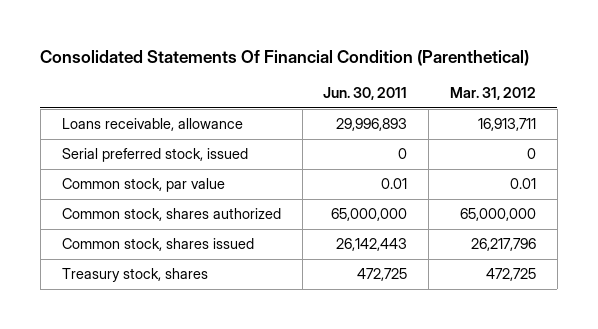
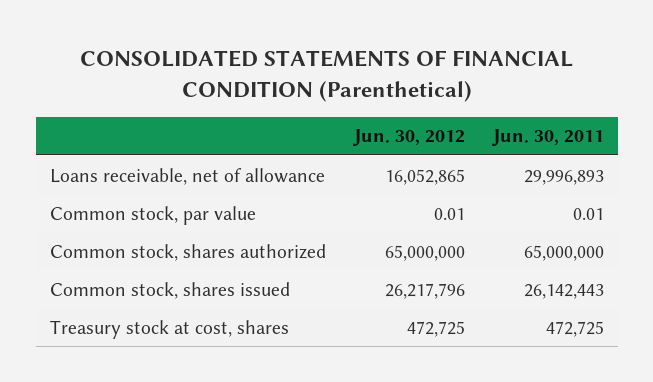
[40,50,530,67] Consolidated Statements Of Financial Condition (Parenthetical) -> [79,50,573,102] CONSOLIDATED STATEMENTS OF FINANCIAL CONDITION (Parenthetical)
[449,87,536,101] Mar. 31, 2012 -> none
none -> [352,129,465,147] Jun. 30, 2012
[61,148,248,163] Serial preferred stock, issued -> none
[61,118,243,132] Loans receivable, allowance -> [49,167,325,185] Loans receivable, net of allowance
[61,268,208,283] Treasury stock, shares -> [49,319,289,339] Treasury stock at cost, shares

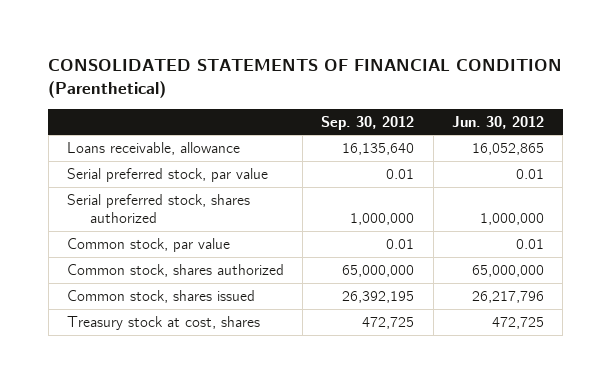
[491,129,604,147] Jun. 30, 2011 -> none
none -> [321,115,415,130] Sep. 30, 2012
[49,167,325,185] Loans receivable, net of allowance -> [66,141,240,155] Loans receivable, allowance
none -> [66,167,268,182] Serial preferred stock, par value
none -> [66,193,250,224] Serial preferred stock, shares authorized

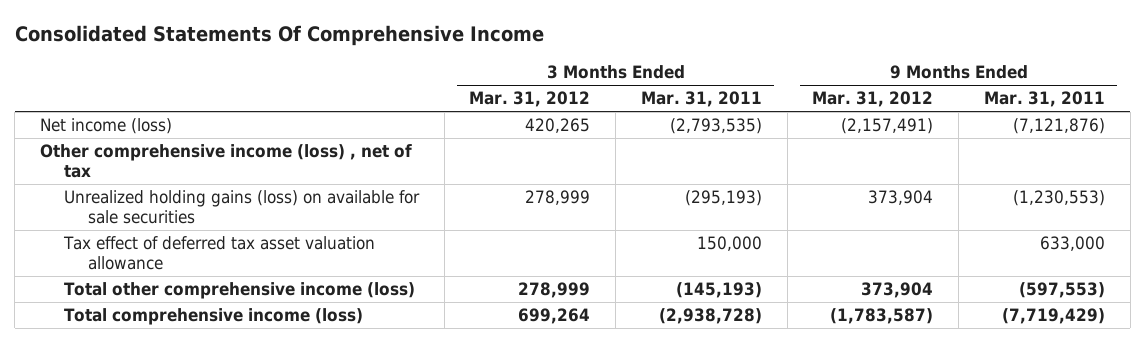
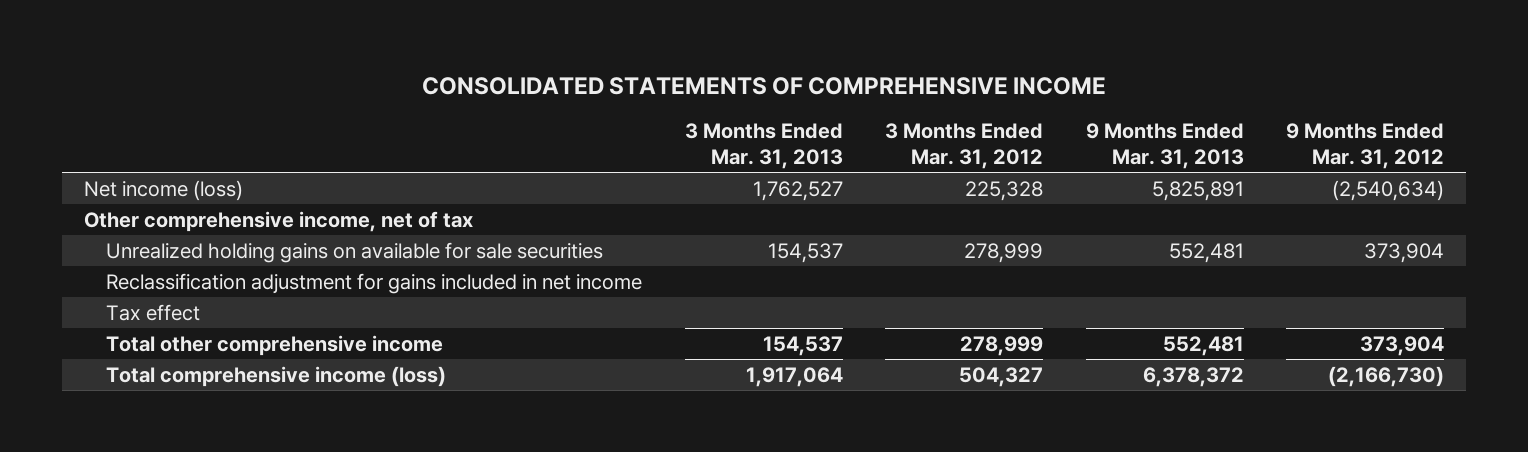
[14,25,544,47] Consolidated Statements Of Comprehensive Income -> [422,77,1107,96] CONSOLIDATED STATEMENTS OF COMPREHENSIVE INCOME
[640,91,762,108] Mar. 31, 2011 -> none
[983,91,1105,108] Mar. 31, 2011 -> none
none -> [684,122,843,169] 3 Months Ended Mar. 31, 2013
none -> [1085,122,1244,169] 9 Months Ended Mar. 31, 2013
[62,236,375,271] Tax effect of deferred tax asset valuation allowance -> none
[525,118,591,134] 420,265 -> [965,181,1044,202] 225,328
[841,118,934,135] (2,157,491) -> [1332,180,1445,202] (2,540,634)
[40,144,413,179] Other comprehensive income (loss) , net of tax -> [83,211,473,233] Other comprehensive income, net of tax
[63,190,420,225] Unrealized holding gains (loss) on available for sale securities -> [106,242,604,264] Unrealized holding gains on available for sale securities
none -> [106,273,643,295] Reclassification adjustment for gains included in net income
none -> [106,304,201,322] Tax effect
[63,282,415,300] Total other comprehensive income (loss) -> [106,335,444,357] Total other comprehensive income
[518,308,591,325] 699,264 -> [959,367,1044,388] 504,327
[830,308,934,325] (1,783,587) -> [1328,366,1445,388] (2,166,730)

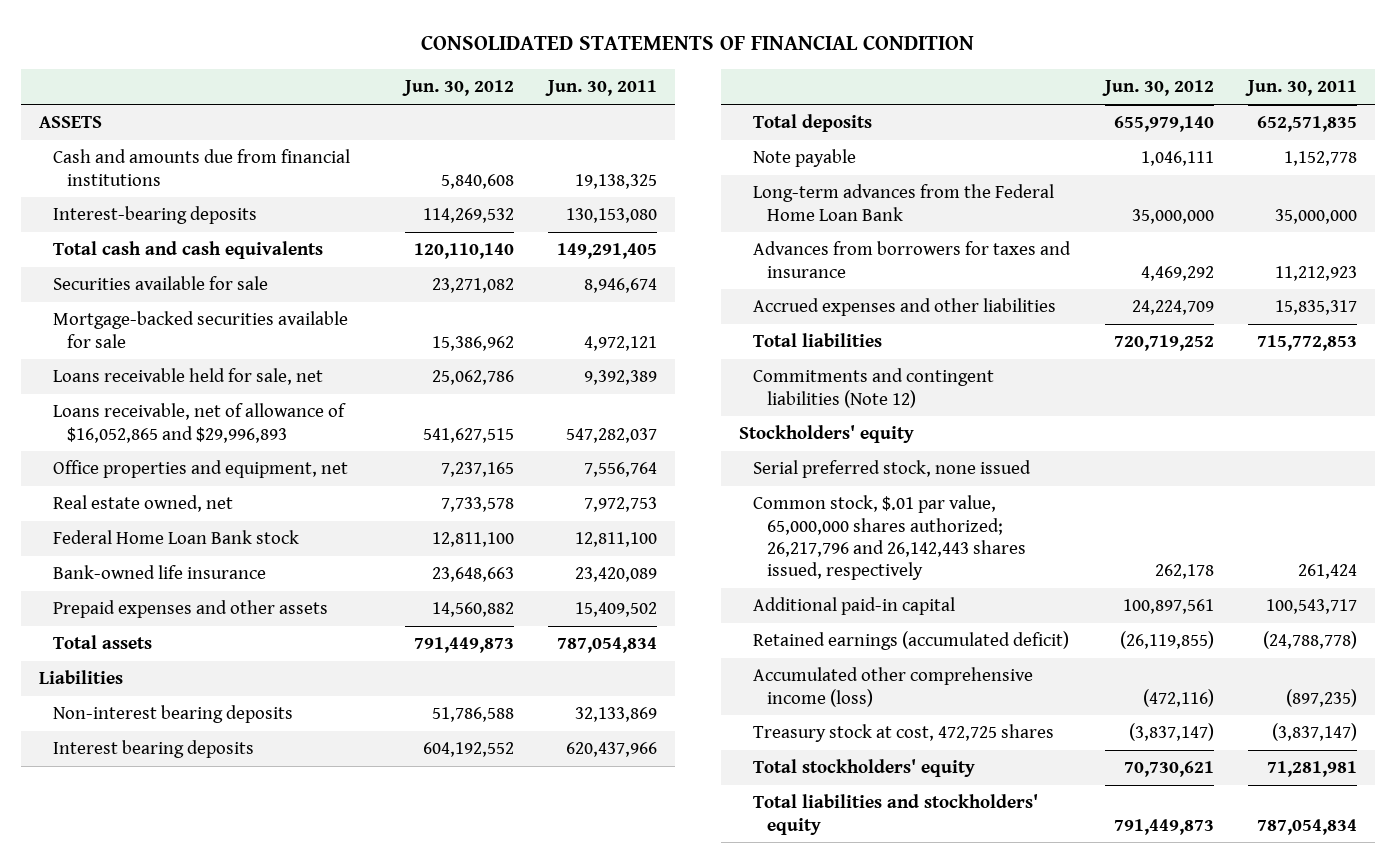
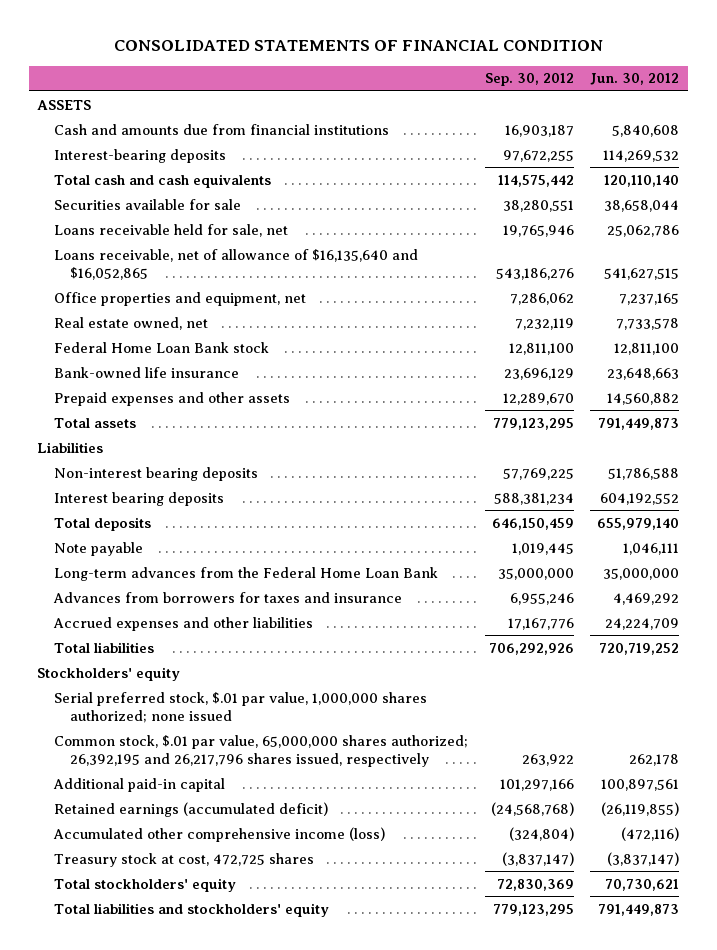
[545,80,658,97] Jun. 30, 2011 -> none
none -> [484,73,574,87] Sep. 30, 2012
[52,311,348,348] Mortgage-backed securities available for sale -> none
[431,278,514,294] 23,271,082 -> [604,199,680,212] 38,658,044
[52,403,346,443] Loans receivable, net of allowance of $16,052,865 and $29,996,893 -> [53,248,418,280] Loans receivable, net of allowance of $16,135,640 and $16,052,865
[752,368,994,408] Commitments and contingent liabilities (Note 12) -> none
[752,460,1031,479] Serial preferred stock, none issued -> [53,691,427,723] Serial preferred stock, $.01 par value, 1,000,000 shares authorized; none issued
[752,495,1027,581] Common stock, $.01 par value, 65,000,000 shares authorized; 26,217,796 and 26,142,443 shares issued, respectively -> [53,734,468,767] Common stock, $.01 par value, 65,000,000 shares authorized; 26,392,195 and 26,217,796 shares issued, respectively

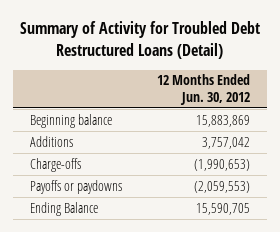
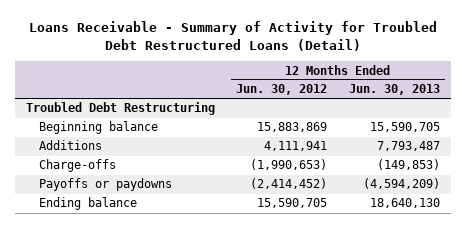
[20,21,261,59] Summary of Activity for Troubled Debt Restructured Loans (Detail) -> [28,21,437,51] Loans Receivable - Summary of Activity for Troubled Debt Restructured Loans (Detail)
none -> [348,84,440,96] Jun. 30, 2013
none -> [25,102,215,116] Troubled Debt Restructuring
[202,136,251,149] 3,757,042 -> [264,141,328,152] 4,111,941
[194,180,251,193] (2,059,553) -> [250,178,328,190] (2,414,452)
[30,201,99,216] Ending Balance -> [39,197,138,211] Ending balance

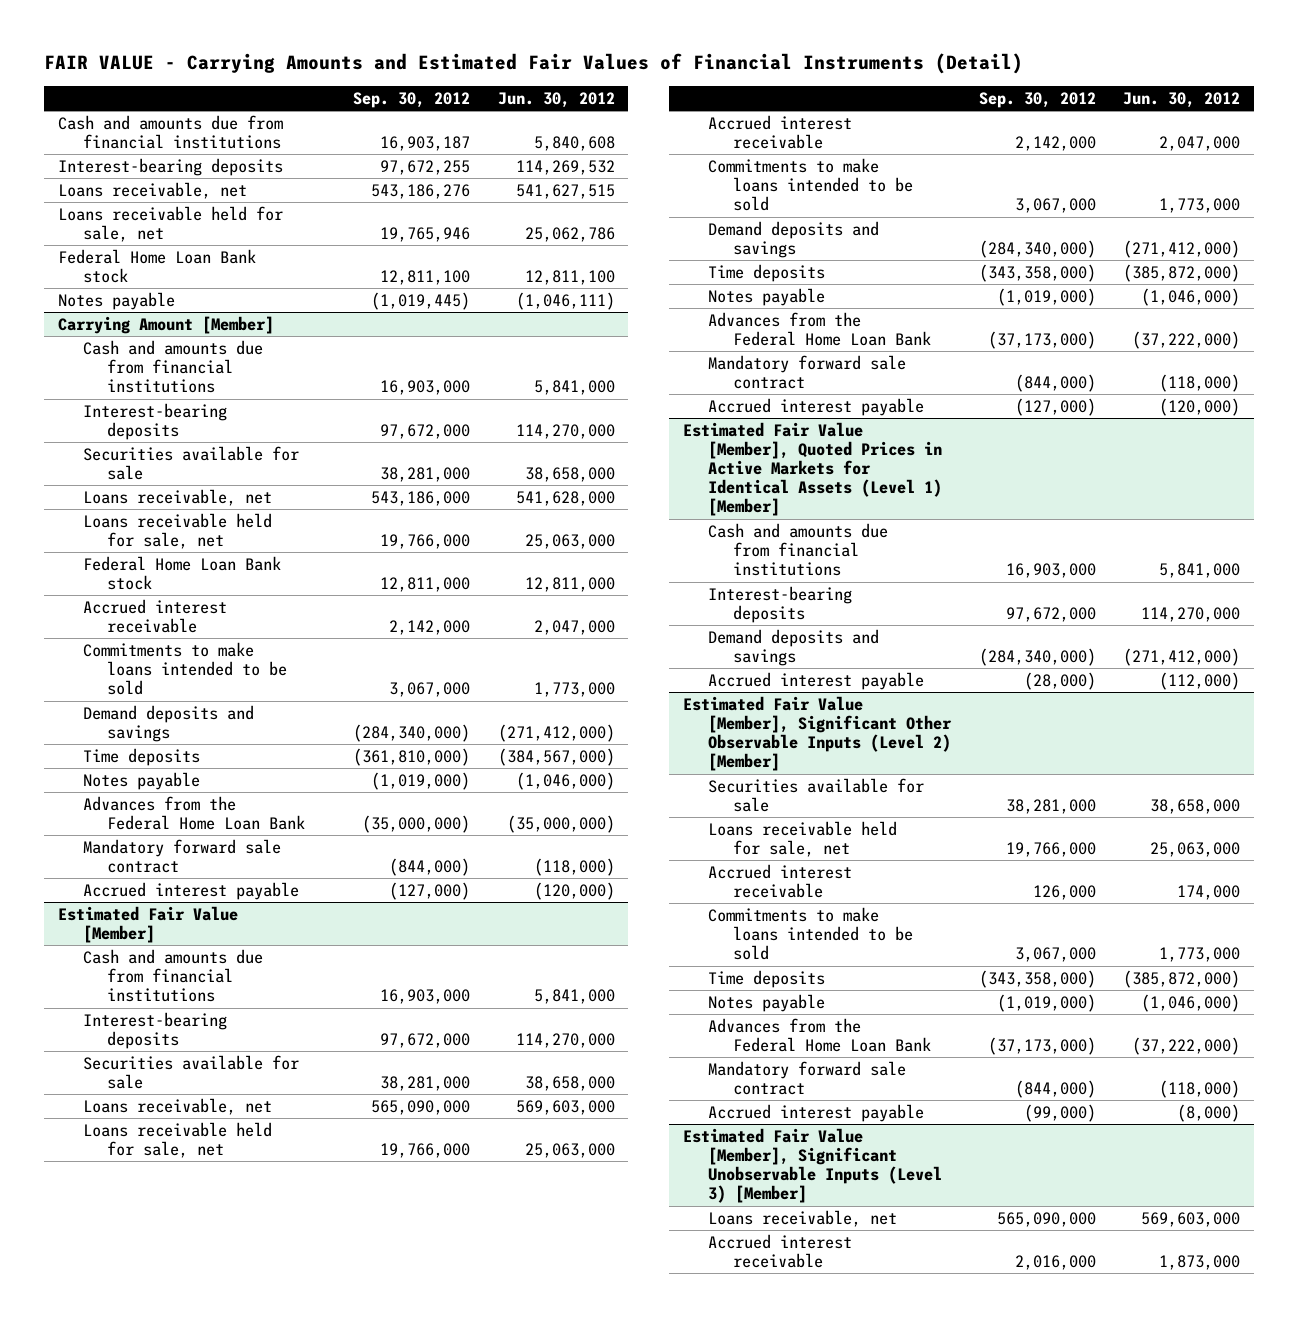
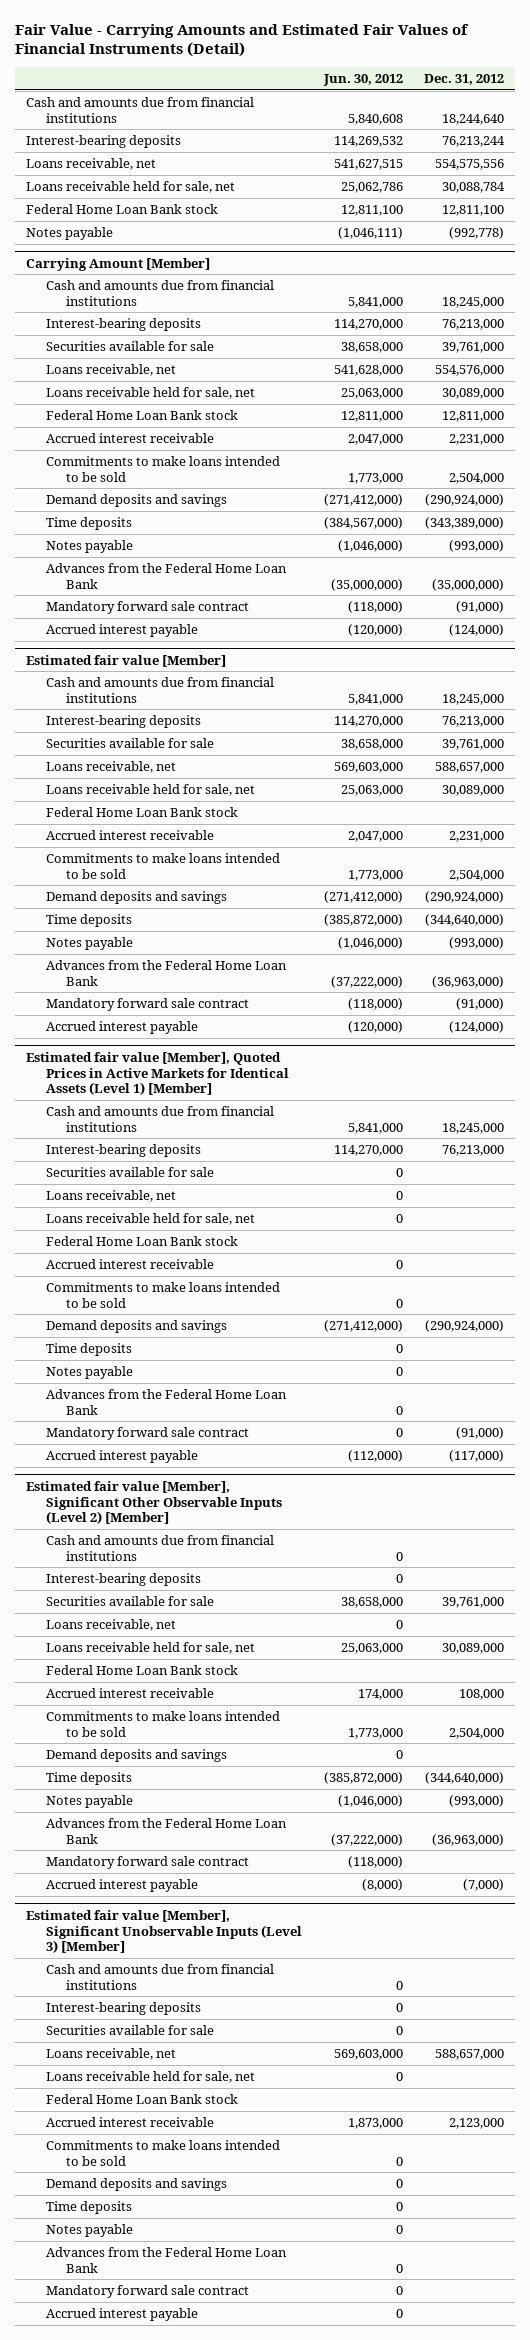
[43,53,1023,75] FAIR VALUE - Carrying Amounts and Estimated Fair Values of Financial Instruments (Detail) -> [14,23,469,58] Fair Value - Carrying Amounts and Estimated Fair Values of Financial Instruments (Detail)
[353,91,471,108] Sep. 30, 2012 -> none
none -> [424,74,505,86] Dec. 31, 2012
[57,905,238,944] Estimated Fair Value [Member] -> [25,654,226,667] Estimated fair value [Member]
none -> [45,806,238,817] Federal Home Loan Bank stock
[683,421,943,517] Estimated Fair Value [Member], Quoted Prices in Active Markets for Identical Assets (Level 1) [Member] -> [25,1051,289,1096] Estimated fair value [Member], Quoted Prices in Active Markets for Identical Assets (Level 1) [Member]
none -> [45,1166,214,1177] Securities available for sale
none -> [45,1189,176,1202] Loans receivable, net
none -> [45,1212,255,1225] Loans receivable held for sale, net
none -> [45,1235,238,1246] Federal Home Loan Bank stock
none -> [45,1258,214,1269] Accrued interest receivable
none -> [45,1281,280,1308] Commitments to make loans intended to be sold
none -> [45,1342,132,1356] Time deposits
none -> [45,1365,133,1379] Notes payable
none -> [45,1388,287,1415] Advances from the Federal Home Loan Bank
none -> [45,1426,249,1440] Mandatory forward sale contract
[683,695,953,772] Estimated Fair Value [Member], Significant Other Observable Inputs (Level 2) [Member] -> [25,1480,282,1525] Estimated fair value [Member], Significant Other Observable Inputs (Level 2) [Member]
none -> [45,1534,274,1561] Cash and amounts due from financial institutions
none -> [45,1572,201,1586] Interest-bearing deposits
none -> [45,1618,176,1631] Loans receivable, net
none -> [45,1664,238,1675] Federal Home Loan Bank stock
none -> [45,1748,227,1762] Demand deposits and savings
[683,1127,943,1204] Estimated Fair Value [Member], Significant Unobservable Inputs (Level 3) [Member] -> [25,1909,302,1954] Estimated fair value [Member], Significant Unobservable Inputs (Level 3) [Member]
none -> [45,1963,274,1990] Cash and amounts due from financial institutions
none -> [45,2001,201,2015] Interest-bearing deposits
none -> [45,2024,214,2035] Securities available for sale
none -> [45,2070,255,2083] Loans receivable held for sale, net
none -> [45,2093,238,2104] Federal Home Loan Bank stock
none -> [45,2139,280,2166] Commitments to make loans intended to be sold
none -> [45,2177,227,2191] Demand deposits and savings
none -> [45,2200,132,2214] Time deposits
none -> [45,2223,133,2237] Notes payable
none -> [45,2246,287,2273] Advances from the Federal Home Loan Bank
none -> [45,2284,249,2298] Mandatory forward sale contract
none -> [45,2307,198,2321] Accrued interest payable

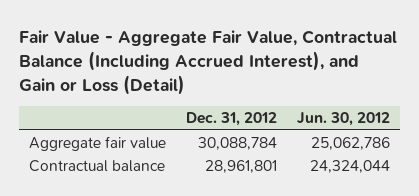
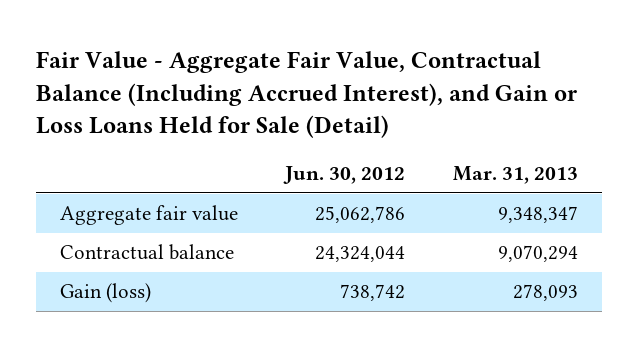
[19,30,398,95] Fair Value - Aggregate Fair Value, Contractual Balance (Including Accrued Interest), and Gain or Loss (Detail) -> [35,51,577,139] Fair Value - Aggregate Fair Value, Contractual Balance (Including Accrued Interest), and Gain or Loss Loans Held for Sale (Detail)
[186,112,278,127] Dec. 31, 2012 -> none
none -> [452,166,578,185] Mar. 31, 2013
none -> [59,283,151,304] Gain (loss)

